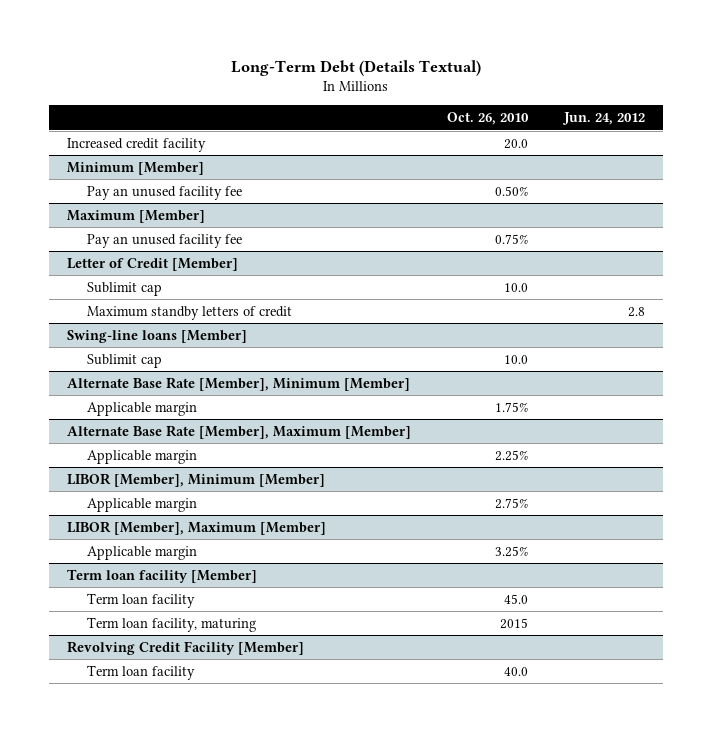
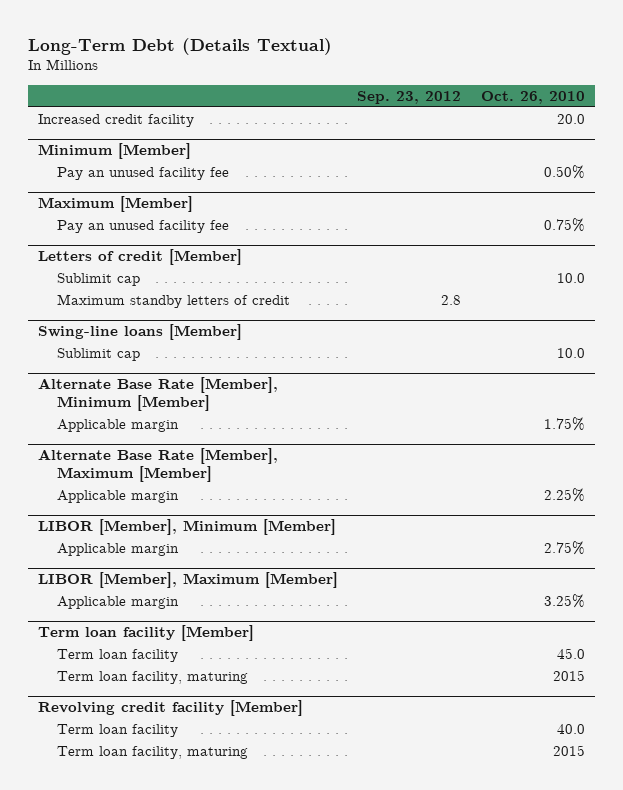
[561,112,645,126] Jun. 24, 2012 -> none
none -> [357,90,462,104] Sep. 23, 2012
[67,257,239,271] Letter of Credit [Member] -> [37,249,242,266] Letters of credit [Member]
[67,640,305,655] Revolving Credit Facility [Member] -> [37,700,303,717] Revolving credit facility [Member]
none -> [56,745,248,759] Term loan facility, maturing

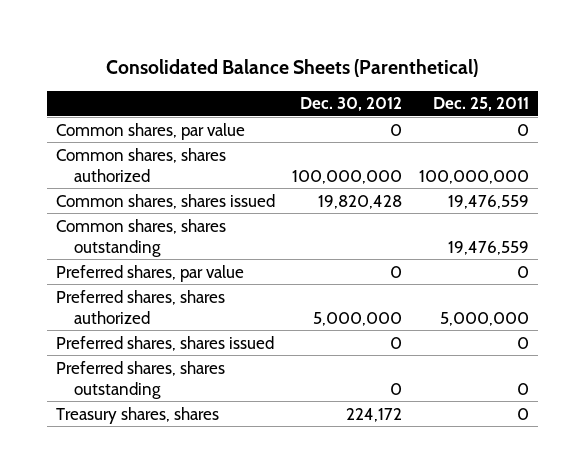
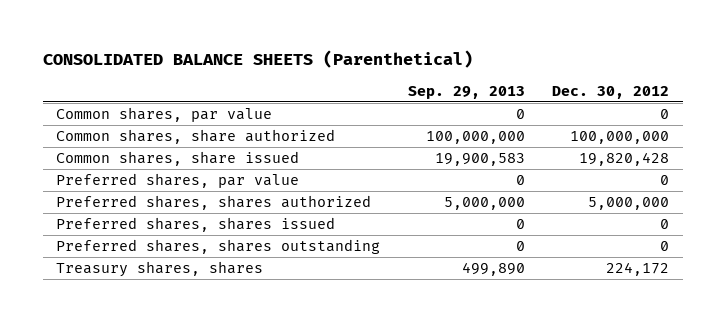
[106,58,479,77] Consolidated Balance Sheets (Parenthetical) -> [42,50,473,69] CONSOLIDATED BALANCE SHEETS (Parenthetical)
[432,97,529,112] Dec. 25, 2011 -> none
none -> [407,85,525,99] Sep. 29, 2013
[55,218,226,257] Common shares, shares outstanding -> none
[55,147,226,182] Common shares, shares authorized -> [56,129,336,145] Common shares, share authorized
[55,193,275,209] Common shares, shares issued -> [56,151,300,167] Common shares, share issued

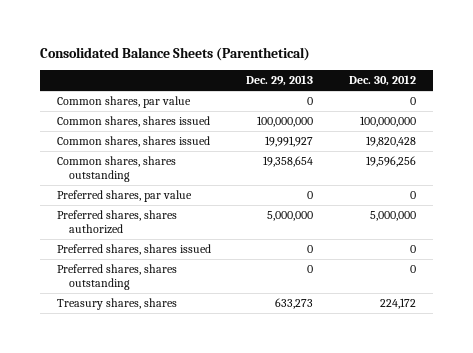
[42,50,473,69] CONSOLIDATED BALANCE SHEETS (Parenthetical) -> [39,47,310,62] Consolidated Balance Sheets (Parenthetical)
[407,85,525,99] Sep. 29, 2013 -> none
none -> [246,75,314,87] Dec. 29, 2013
[56,129,336,145] Common shares, share authorized -> [57,116,211,128] Common shares, shares issued
[56,151,300,167] Common shares, share issued -> [57,136,211,148] Common shares, shares issued
none -> [57,156,177,182] Common shares, shares outstanding

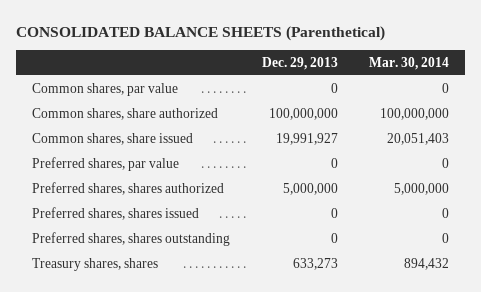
[39,47,310,62] Consolidated Balance Sheets (Parenthetical) -> [15,25,385,41] CONSOLIDATED BALANCE SHEETS (Parenthetical)
[348,75,416,87] Dec. 30, 2012 -> none
none -> [369,56,450,70] Mar. 30, 2014
[57,156,177,182] Common shares, shares outstanding -> none
[57,116,211,128] Common shares, shares issued -> [31,107,218,120] Common shares, share authorized
[57,136,211,148] Common shares, shares issued -> [31,132,193,145] Common shares, share issued

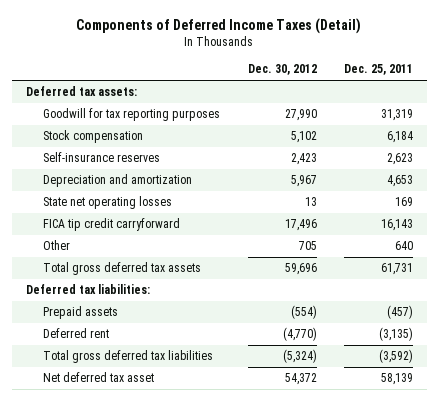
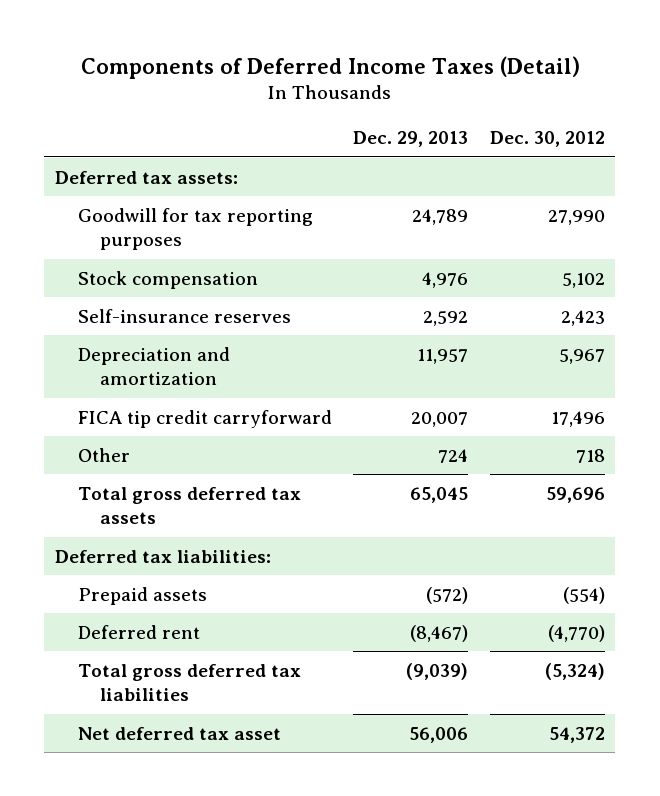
[344,64,414,76] Dec. 25, 2011 -> none
none -> [353,130,469,147] Dec. 29, 2013
[42,196,172,210] State net operating losses -> none
[298,241,317,251] 705 -> [575,448,605,463] 718

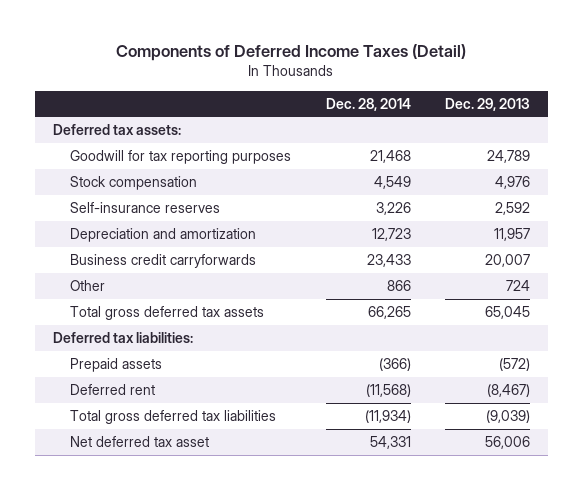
[489,130,605,147] Dec. 30, 2012 -> none
none -> [325,97,411,111] Dec. 28, 2014
[77,409,332,428] FICA tip credit carryforward -> [69,254,256,269] Business credit carryforwards

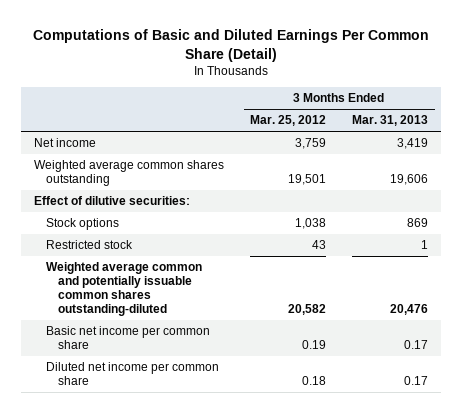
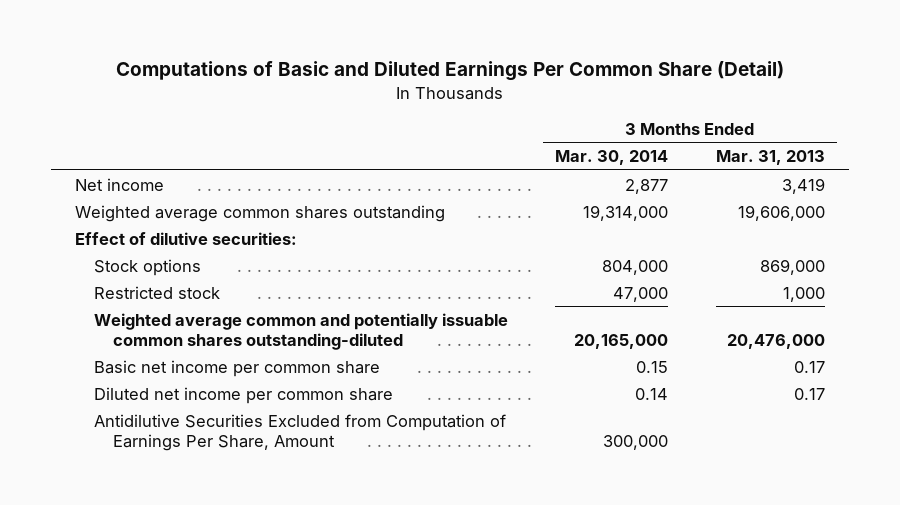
[250,115,327,127] Mar. 25, 2012 -> none
none -> [555,150,669,166] Mar. 30, 2014
[390,174,429,186] 19,606 -> [737,204,825,221] 19,606,000
[407,218,429,228] 869 -> [759,258,825,275] 869,000
[421,240,429,250] 1 -> [782,286,825,302] 1,000
[390,303,429,315] 20,476 -> [726,333,825,349] 20,476,000
none -> [93,413,506,451] Antidilutive Securities Excluded from Computation of Earnings Per Share, Amount

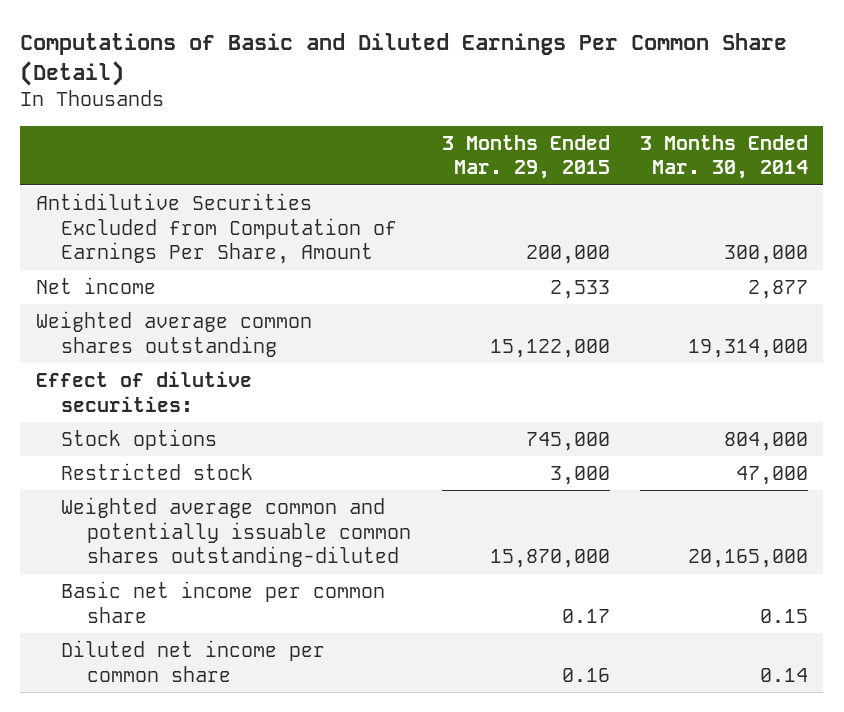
[715,150,825,166] Mar. 31, 2013 -> none
none -> [441,134,610,180] 3 Months Ended Mar. 29, 2015
[93,413,506,451] Antidilutive Securities Excluded from Computation of Earnings Per Share, Amount -> [35,192,398,265] Antidilutive Securities Excluded from Computation of Earnings Per Share, Amount

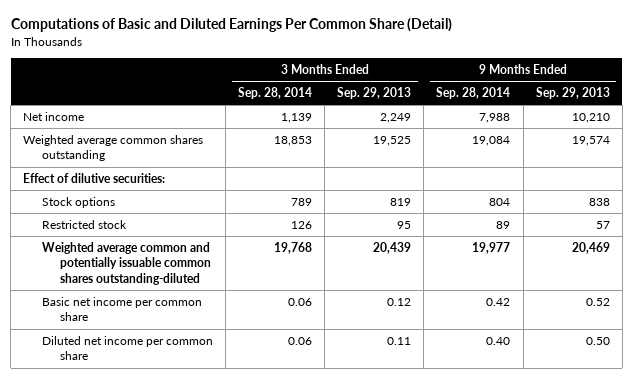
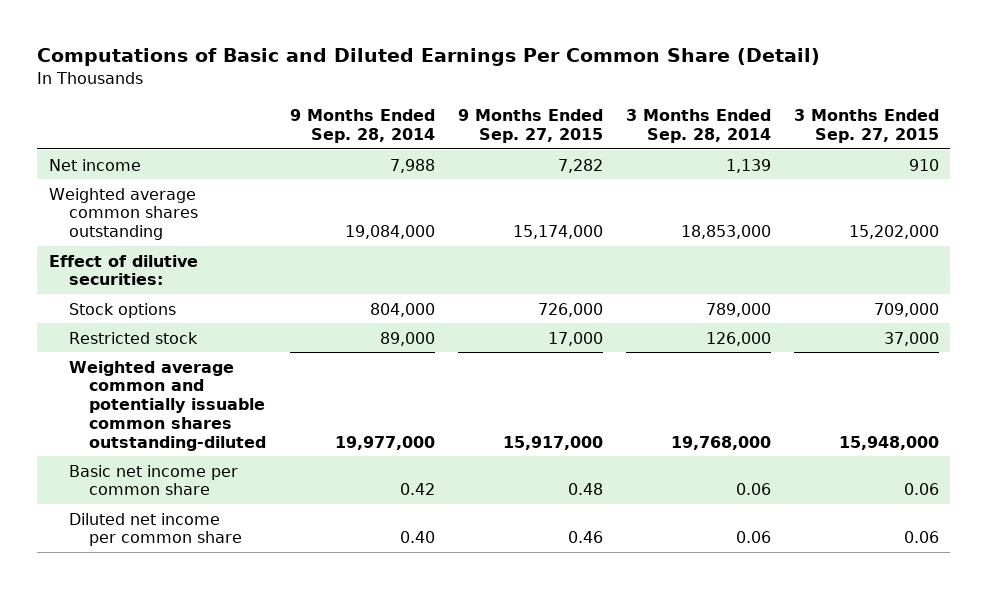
[337,87,412,100] Sep. 29, 2013 -> none
[535,87,610,100] Sep. 29, 2013 -> none
none -> [457,108,603,143] 9 Months Ended Sep. 27, 2015
none -> [793,108,939,143] 3 Months Ended Sep. 27, 2015
[273,135,312,146] 18,853 -> [680,225,771,240] 18,853,000
[472,135,511,146] 19,084 -> [344,225,435,240] 19,084,000
[290,197,312,206] 789 -> [705,302,771,317] 789,000
[489,197,511,206] 804 -> [369,302,435,317] 804,000
[290,220,312,229] 126 -> [705,331,771,346] 126,000
[496,220,511,229] 89 -> [379,331,435,346] 89,000
[273,241,312,254] 19,768 -> [670,435,771,450] 19,768,000
[472,241,511,254] 19,977 -> [334,435,435,450] 19,977,000

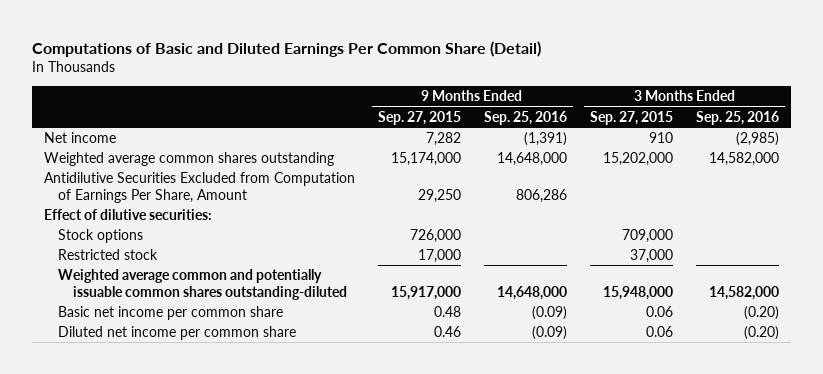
[289,108,435,143] 9 Months Ended Sep. 28, 2014 -> none
[625,108,771,143] 3 Months Ended Sep. 28, 2014 -> none
none -> [483,110,567,125] Sep. 25, 2016
none -> [696,110,780,125] Sep. 25, 2016
none -> [43,172,355,203] Antidilutive Securities Excluded from Computation of Earnings Per Share, Amount

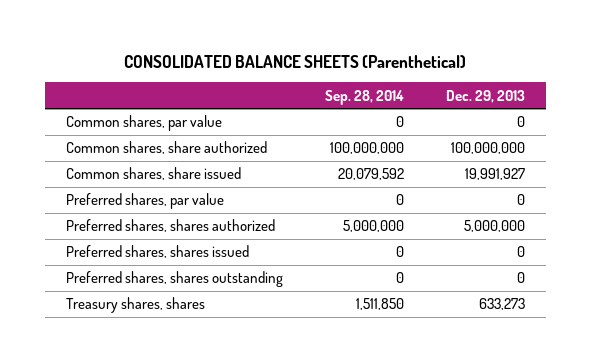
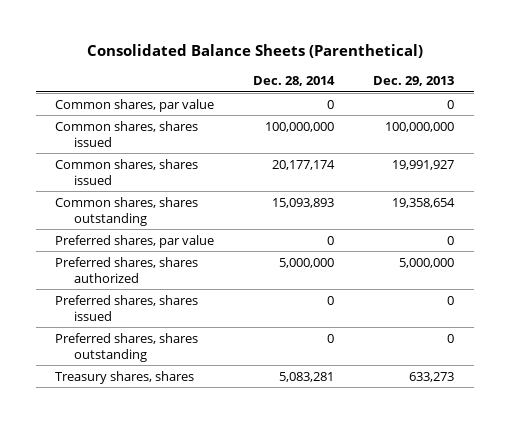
[124,54,467,68] CONSOLIDATED BALANCE SHEETS (Parenthetical) -> [86,44,423,59] Consolidated Balance Sheets (Parenthetical)
[324,89,404,105] Sep. 28, 2014 -> none
none -> [253,76,336,87] Dec. 28, 2014
[65,141,267,155] Common shares, share authorized -> [55,120,199,148] Common shares, shares issued
[65,167,241,181] Common shares, share issued -> [55,158,199,186] Common shares, shares issued
none -> [55,196,199,227] Common shares, shares outstanding

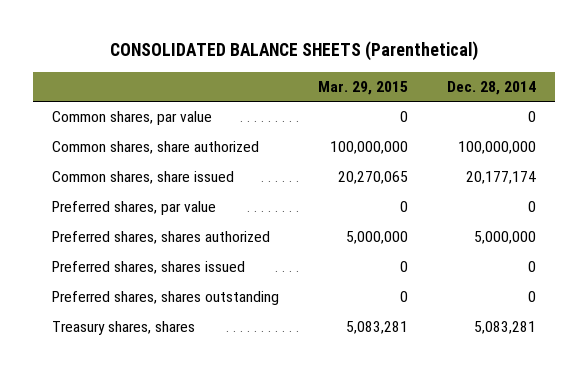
[86,44,423,59] Consolidated Balance Sheets (Parenthetical) -> [109,41,478,62] CONSOLIDATED BALANCE SHEETS (Parenthetical)
[373,76,455,87] Dec. 29, 2013 -> none
none -> [317,80,408,95] Mar. 29, 2015
[55,196,199,227] Common shares, shares outstanding -> none
[55,120,199,148] Common shares, shares issued -> [52,141,260,155] Common shares, share authorized
[55,158,199,186] Common shares, shares issued -> [52,171,235,185] Common shares, share issued

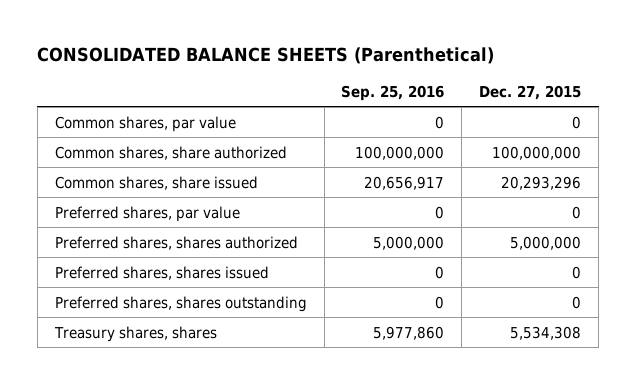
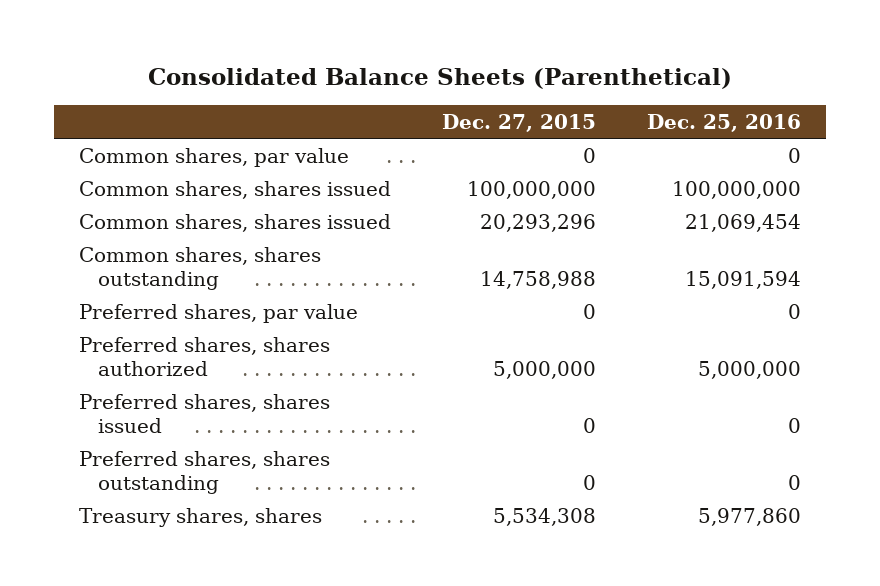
[37,47,495,65] CONSOLIDATED BALANCE SHEETS (Parenthetical) -> [147,68,732,90] Consolidated Balance Sheets (Parenthetical)
[341,84,445,101] Sep. 25, 2016 -> none
none -> [646,114,801,133] Dec. 25, 2016
[54,145,287,160] Common shares, share authorized -> [79,180,392,199] Common shares, shares issued
[54,175,258,190] Common shares, share issued -> [79,213,392,232] Common shares, shares issued
none -> [79,246,322,290] Common shares, shares outstanding

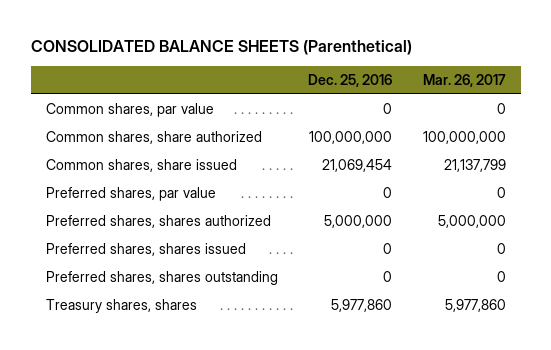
[147,68,732,90] Consolidated Balance Sheets (Parenthetical) -> [30,40,412,56] CONSOLIDATED BALANCE SHEETS (Parenthetical)
[441,114,596,133] Dec. 27, 2015 -> none
none -> [422,73,506,87] Mar. 26, 2017
[79,246,322,290] Common shares, shares outstanding -> none
[79,180,392,199] Common shares, shares issued -> [45,130,262,144] Common shares, share authorized
[79,213,392,232] Common shares, shares issued -> [45,158,237,172] Common shares, share issued

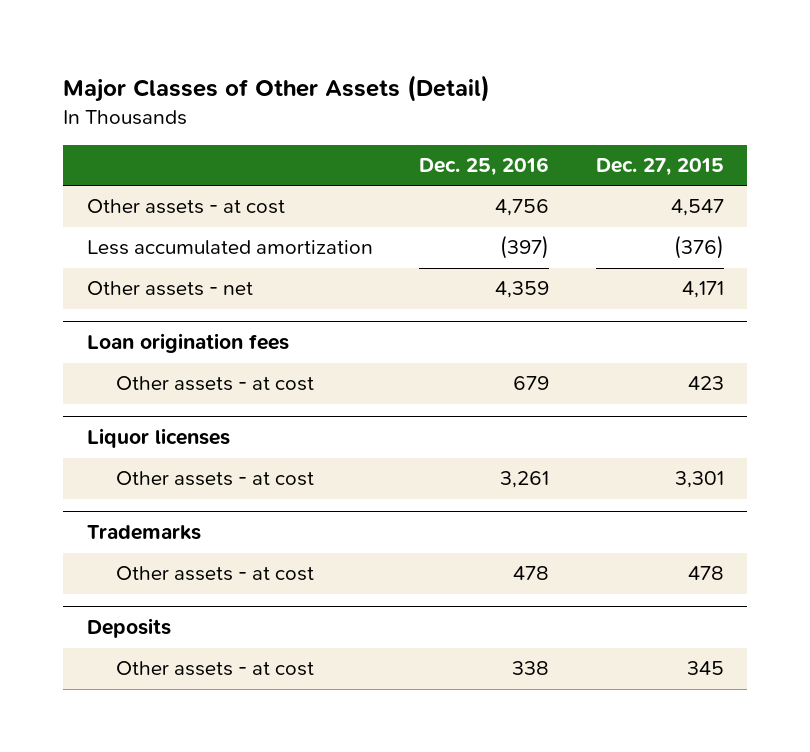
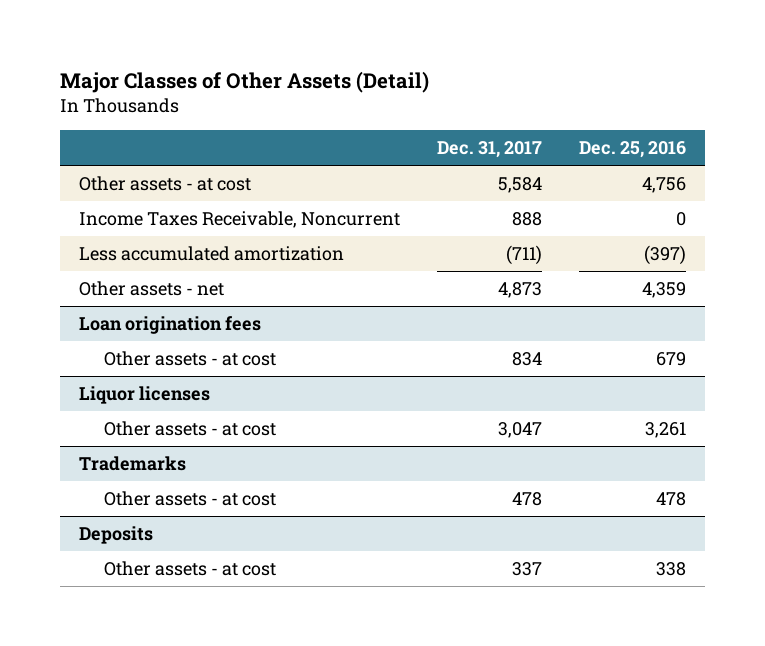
[595,157,724,176] Dec. 27, 2015 -> none
none -> [436,141,542,159] Dec. 31, 2017
none -> [78,211,400,229] Income Taxes Receivable, Noncurrent

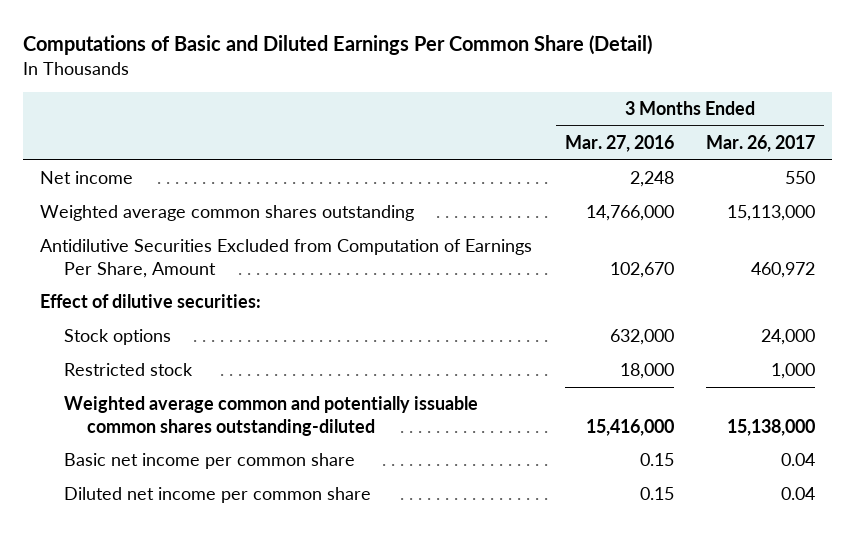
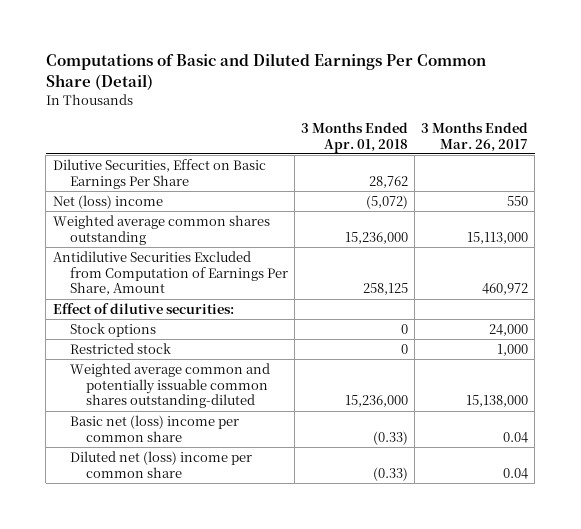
[564,135,674,153] Mar. 27, 2016 -> none
none -> [300,121,408,153] 3 Months Ended Apr. 01, 2018
none -> [52,158,266,189] Dilutive Securities, Effect on Basic Earnings Per Share
[39,171,133,185] Net income -> [52,194,163,209] Net (loss) income
[63,453,355,470] Basic net income per common share -> [69,414,239,442] Basic net (loss) income per common share
[63,487,371,504] Diluted net income per common share -> [69,450,252,478] Diluted net (loss) income per common share

